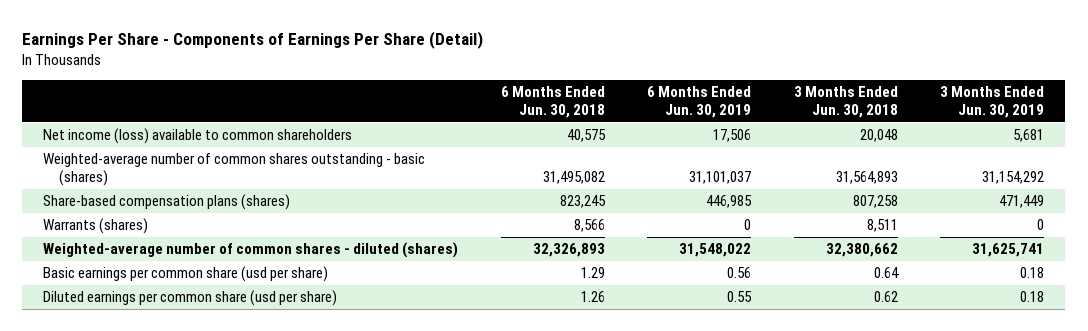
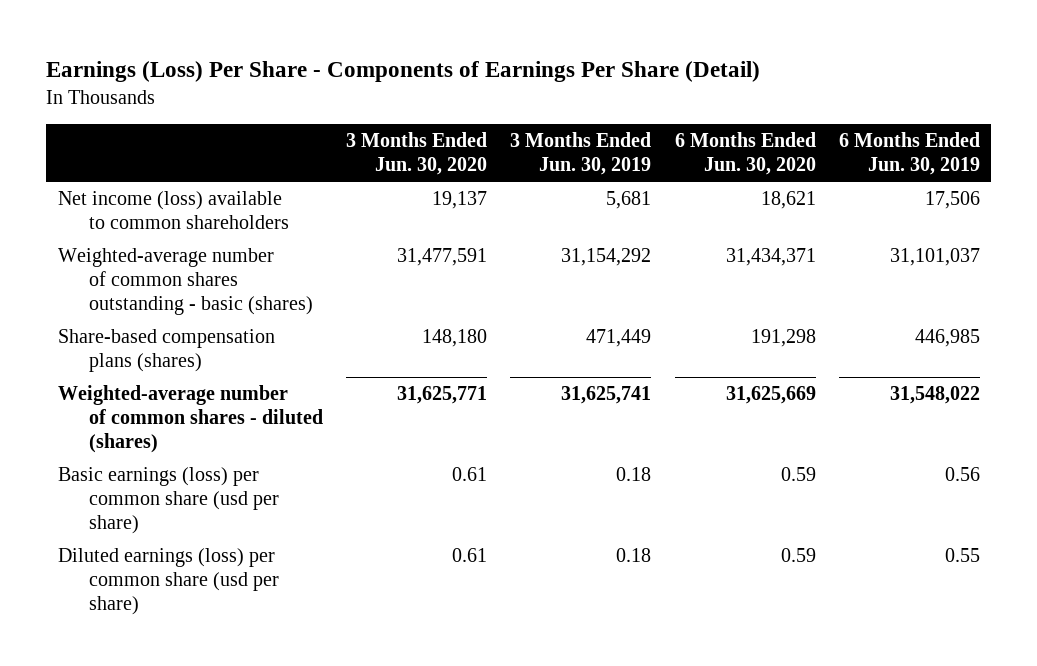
[22,31,484,50] Earnings Per Share - Components of Earnings Per Share (Detail) -> [45,61,760,83] Earnings (Loss) Per Share - Components of Earnings Per Share (Detail)
[500,86,605,119] 6 Months Ended Jun. 30, 2018 -> none
[793,86,898,119] 3 Months Ended Jun. 30, 2018 -> none
none -> [346,132,488,176] 3 Months Ended Jun. 30, 2020
none -> [674,132,816,176] 6 Months Ended Jun. 30, 2020
[43,218,149,235] Warrants (shares) -> none
[43,266,329,283] Basic earnings per common share (usd per share) -> [57,466,280,534] Basic earnings (loss) per common share (usd per share)
[43,290,338,307] Diluted earnings per common share (usd per share) -> [57,547,280,615] Diluted earnings (loss) per common share (usd per share)

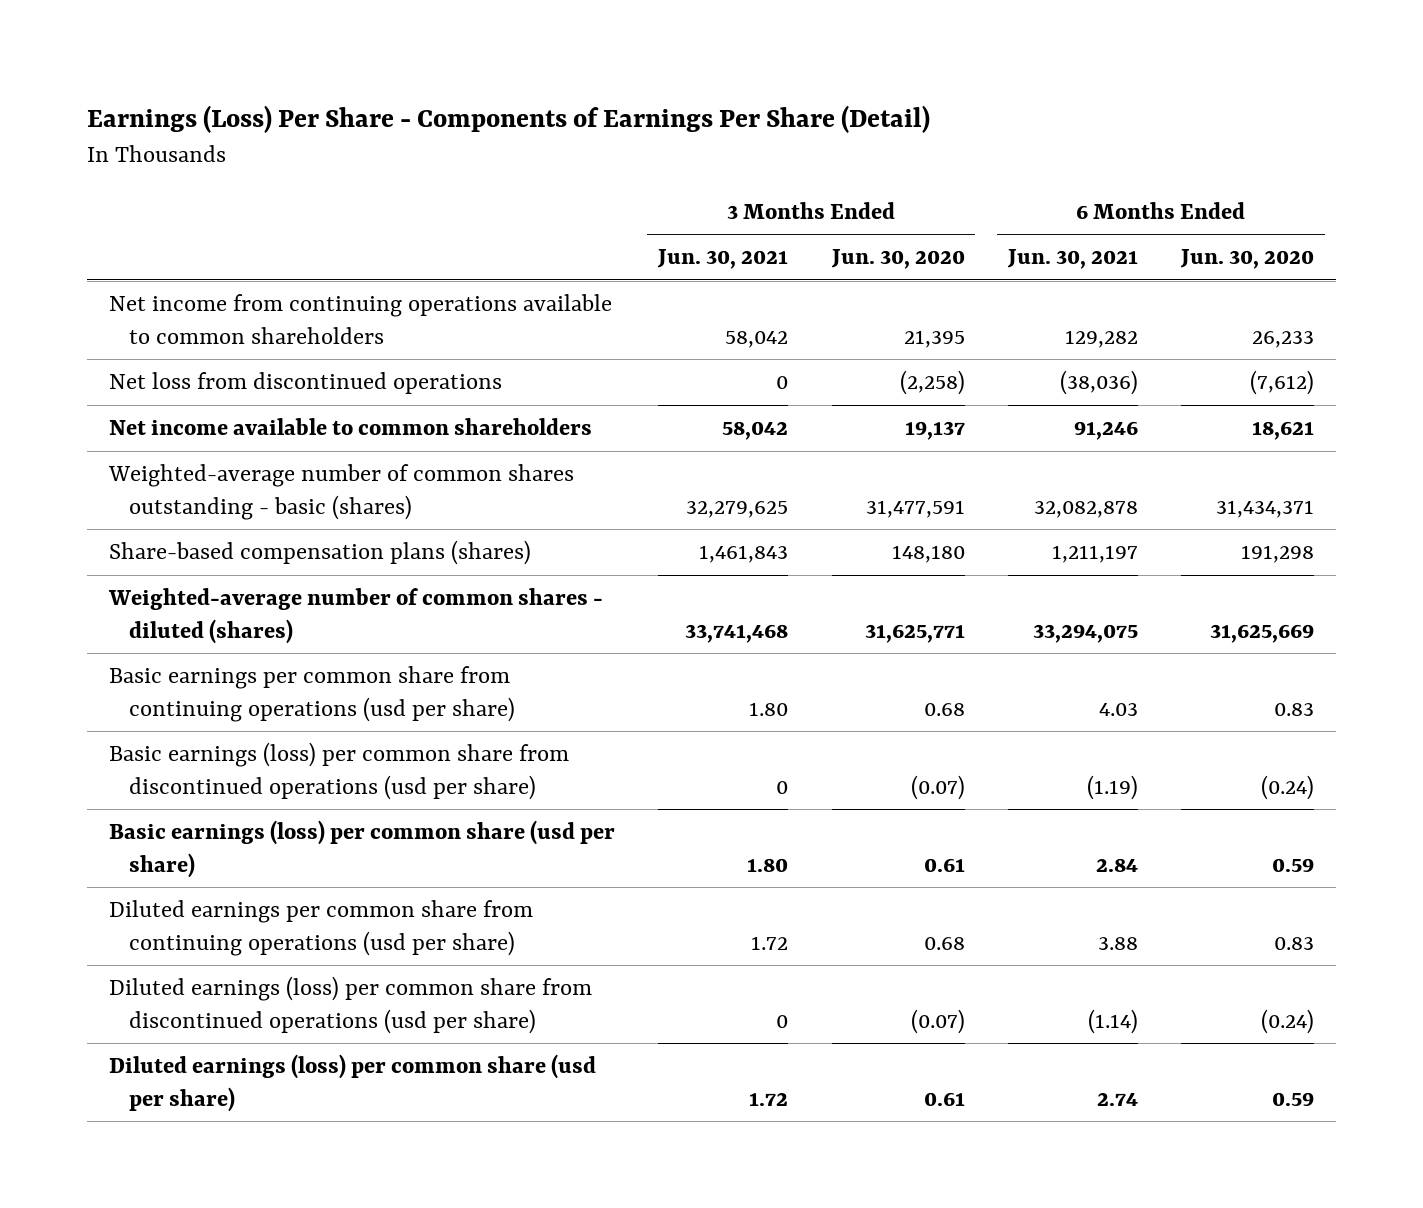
[510,132,652,176] 3 Months Ended Jun. 30, 2019 -> none
[838,132,980,176] 6 Months Ended Jun. 30, 2019 -> none
none -> [657,249,789,270] Jun. 30, 2021
none -> [1006,249,1138,270] Jun. 30, 2021
none -> [108,294,612,344] Net income from continuing operations available to common shareholders
none -> [108,372,502,395] Net loss from discontinued operations
[57,190,290,229] Net income (loss) available to common shareholders -> [108,418,592,436] Net income available to common shareholders
none -> [108,666,516,722] Basic earnings per common share from continuing operations (usd per share)
none -> [108,742,569,800] Basic earnings (loss) per common share from discontinued operations (usd per share)
none -> [108,900,533,956] Diluted earnings per common share from continuing operations (usd per share)
none -> [108,976,592,1034] Diluted earnings (loss) per common share from discontinued operations (usd per share)

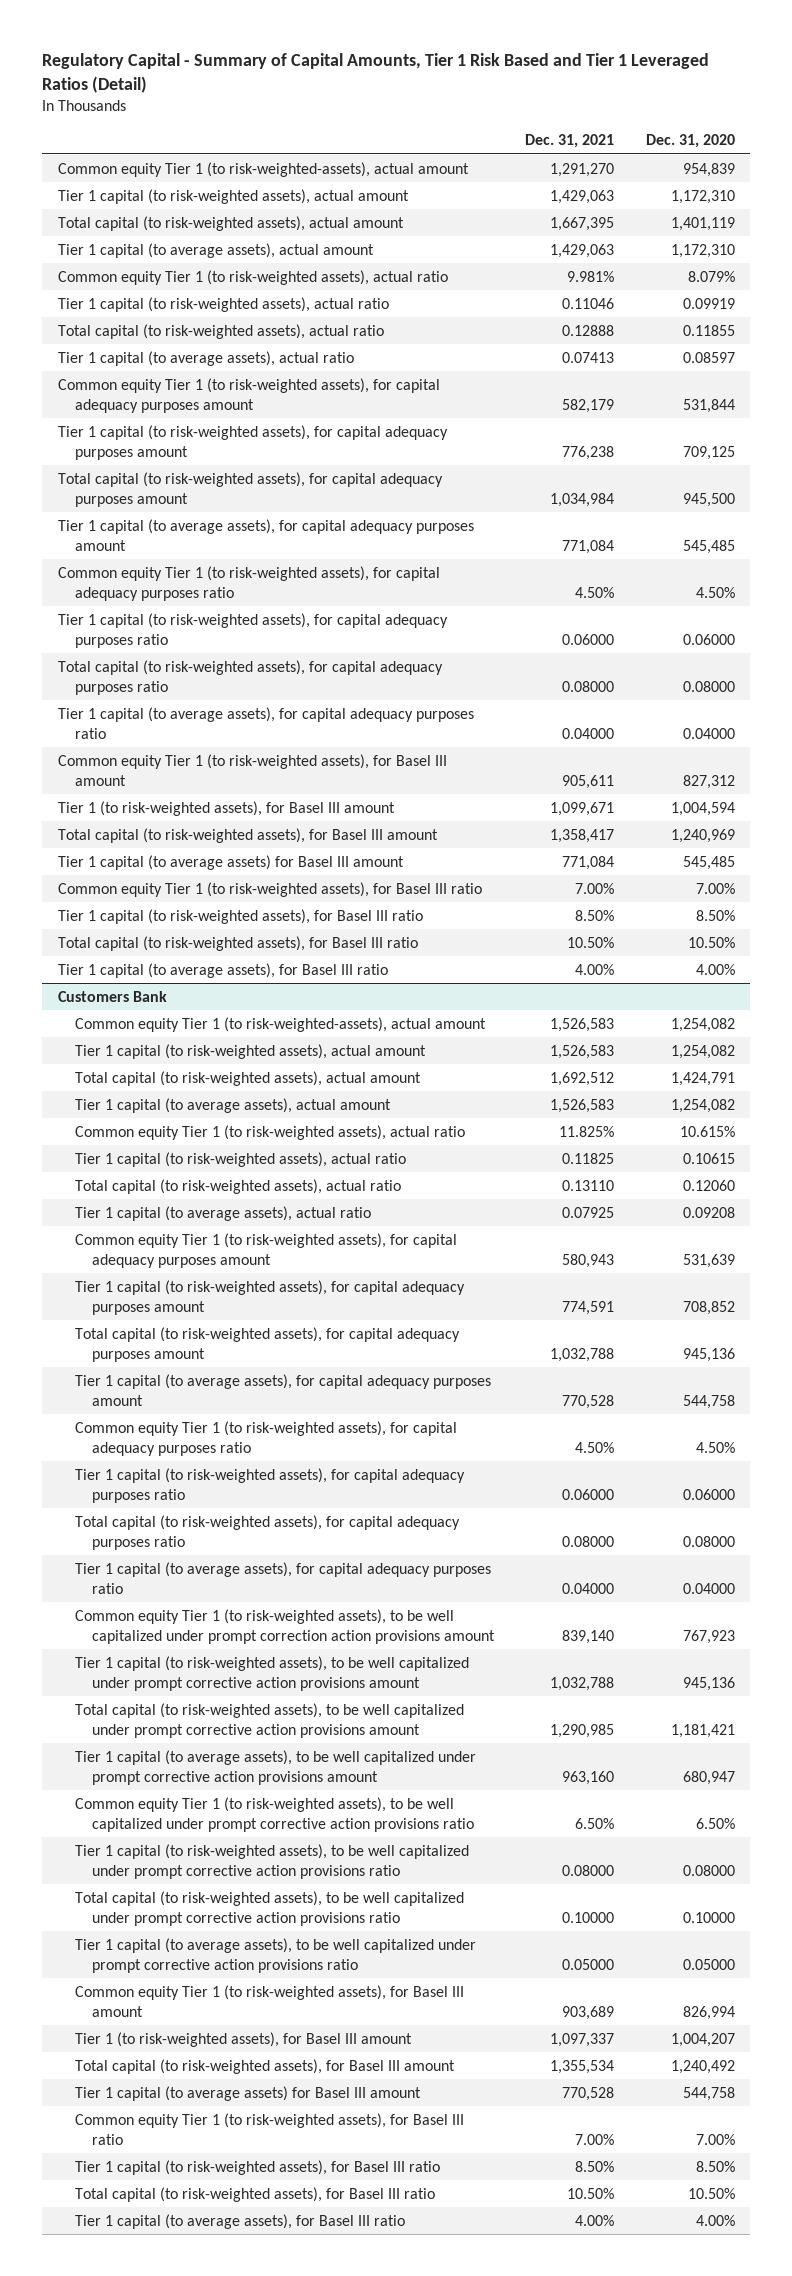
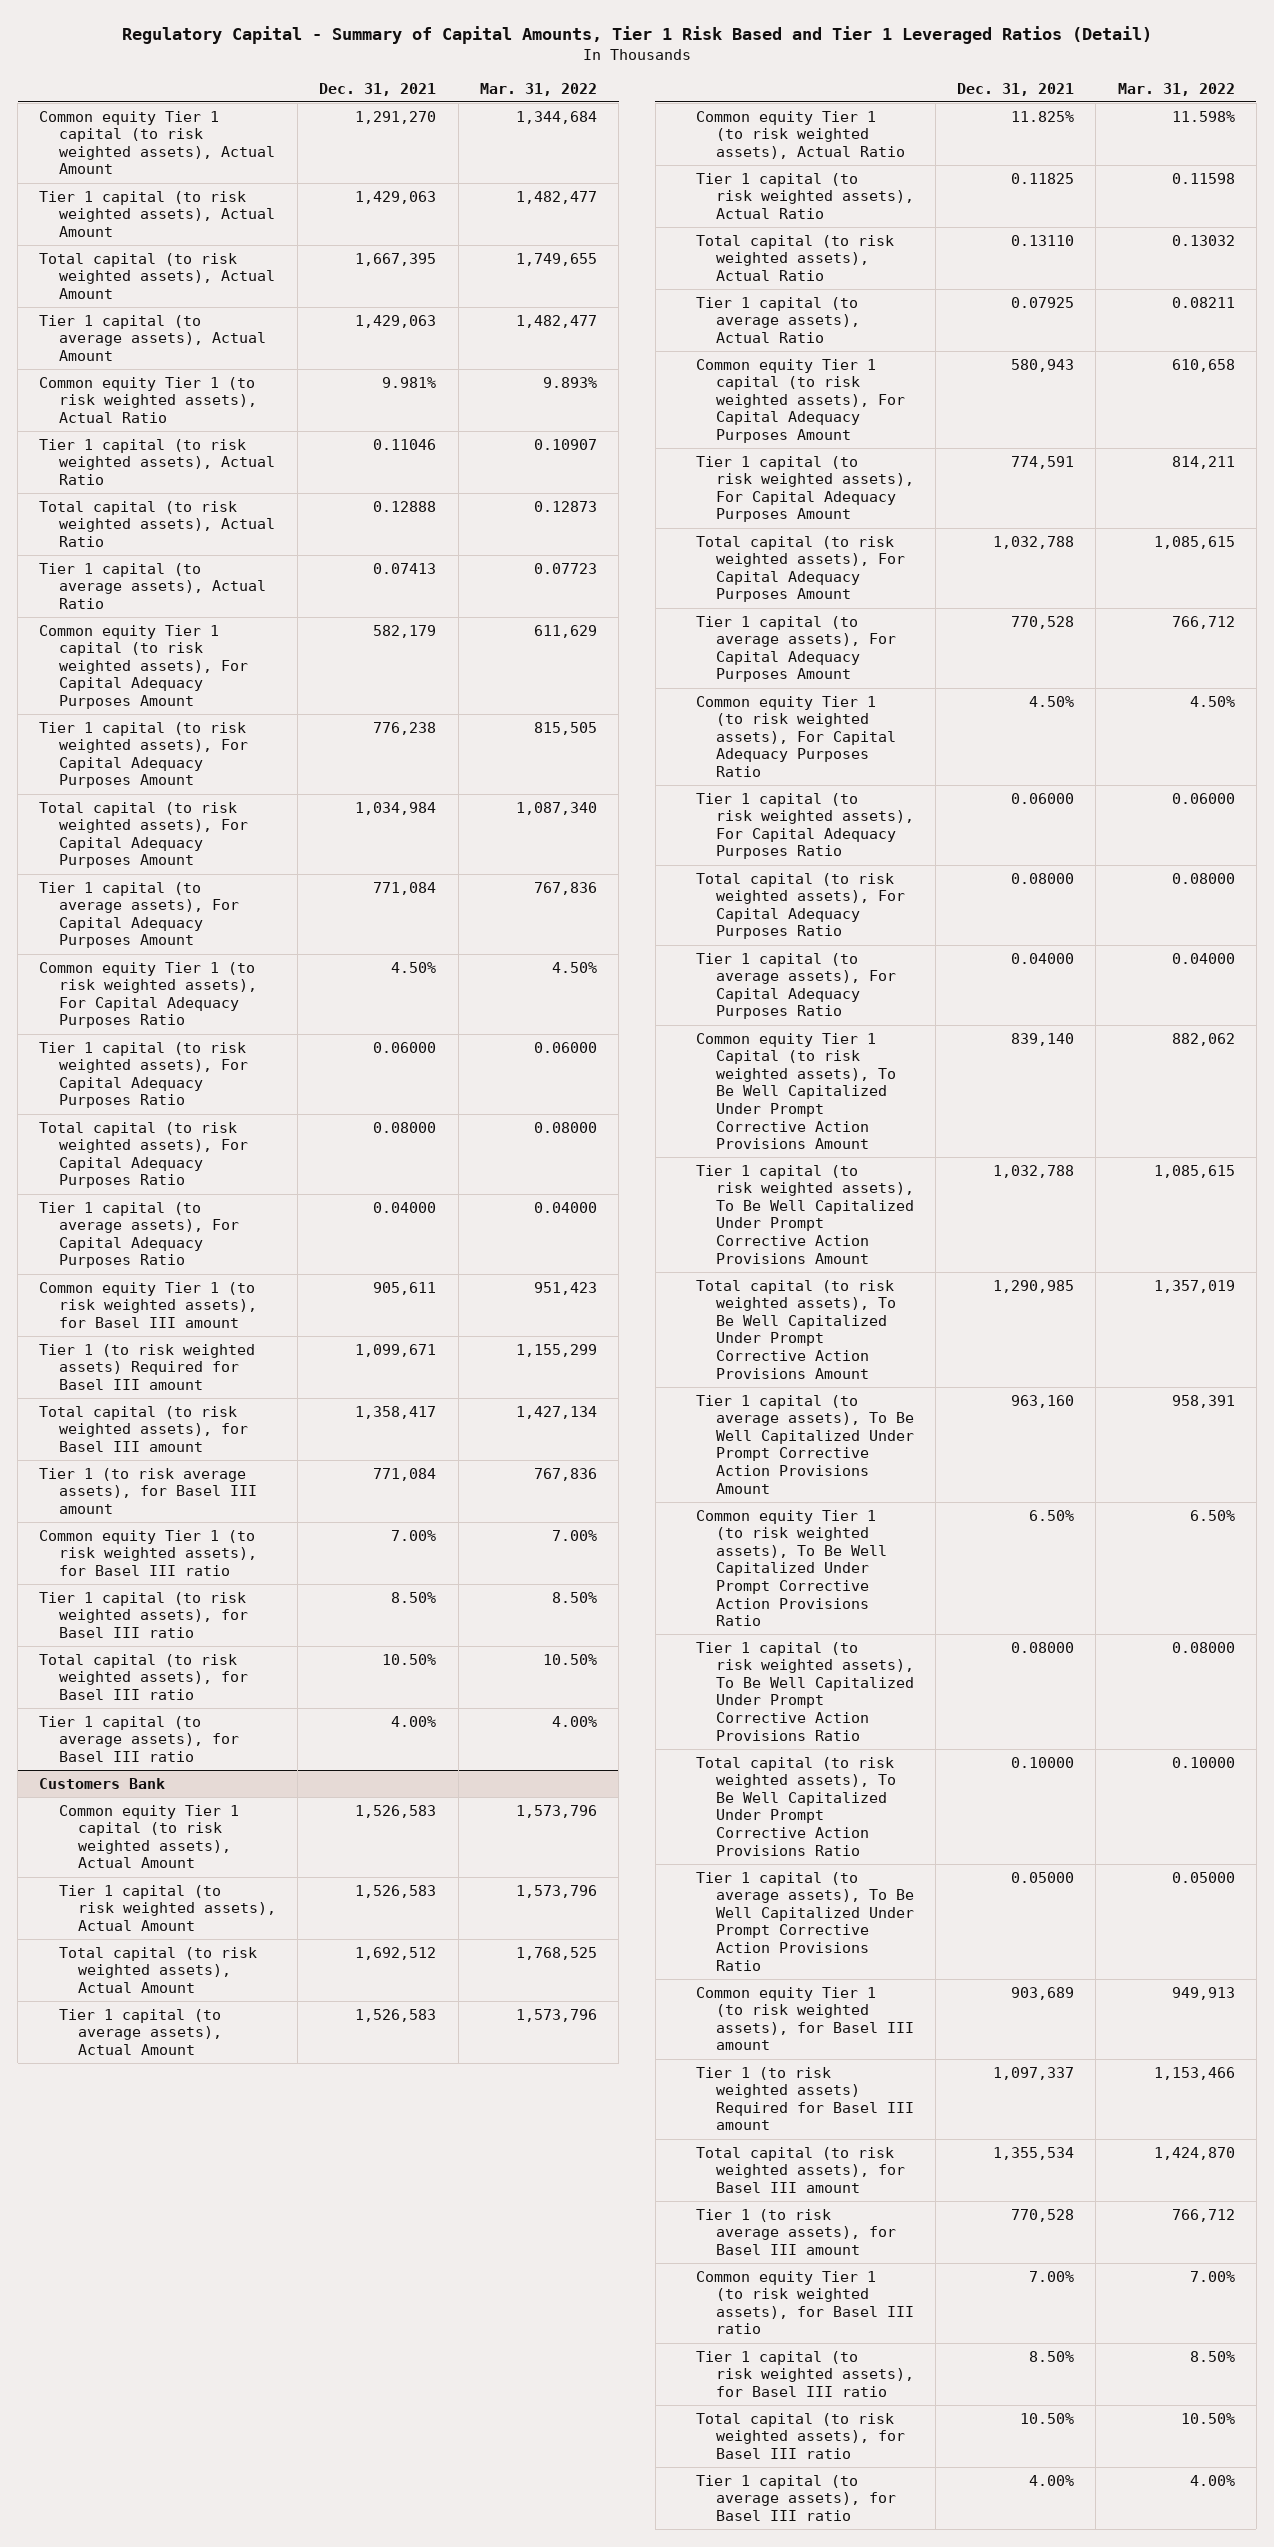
[645,134,735,149] Dec. 31, 2020 -> none
none -> [479,82,597,96] Mar. 31, 2022
[57,161,469,177] Common equity Tier 1 (to risk-weighted-assets), actual amount -> [39,110,275,175] Common equity Tier 1 capital (to risk weighted assets), Actual Amount
[57,188,409,204] Tier 1 capital (to risk-weighted assets), actual amount -> [39,190,275,237] Tier 1 capital (to risk weighted assets), Actual Amount
[57,215,404,231] Total capital (to risk-weighted assets), actual amount -> [39,252,275,299] Total capital (to risk weighted assets), Actual Amount
[57,242,374,258] Tier 1 capital (to average assets), actual amount -> [39,314,266,361] Tier 1 capital (to average assets), Actual Amount
[57,269,448,285] Common equity Tier 1 (to risk-weighted assets), actual ratio -> [39,376,257,423] Common equity Tier 1 (to risk weighted assets), Actual Ratio
[57,296,389,312] Tier 1 capital (to risk-weighted assets), actual ratio -> [39,438,275,485] Tier 1 capital (to risk weighted assets), Actual Ratio
[57,323,384,339] Total capital (to risk-weighted assets), actual ratio -> [39,500,275,547] Total capital (to risk weighted assets), Actual Ratio
[57,350,354,366] Tier 1 capital (to average assets), actual ratio -> [39,562,266,609] Tier 1 capital (to average assets), Actual Ratio
[57,377,440,413] Common equity Tier 1 (to risk-weighted assets), for capital adequacy purposes amount -> [39,624,248,710] Common equity Tier 1 capital (to risk weighted assets), For Capital Adequacy Purposes Amount
[57,424,448,460] Tier 1 capital (to risk-weighted assets), for capital adequacy purposes amount -> [39,721,248,789] Tier 1 capital (to risk weighted assets), For Capital Adequacy Purposes Amount
[57,471,443,507] Total capital (to risk-weighted assets), for capital adequacy purposes amount -> [39,801,248,869] Total capital (to risk weighted assets), For Capital Adequacy Purposes Amount
[57,518,474,551] Tier 1 capital (to average assets), for capital adequacy purposes amount -> [39,881,239,949] Tier 1 capital (to average assets), For Capital Adequacy Purposes Amount
[57,565,440,601] Common equity Tier 1 (to risk-weighted assets), for capital adequacy purposes ratio -> [39,961,257,1029] Common equity Tier 1 (to risk weighted assets), For Capital Adequacy Purposes Ratio
[57,612,448,648] Tier 1 capital (to risk-weighted assets), for capital adequacy purposes ratio -> [39,1041,248,1109] Tier 1 capital (to risk weighted assets), For Capital Adequacy Purposes Ratio
[57,659,443,695] Total capital (to risk-weighted assets), for capital adequacy purposes ratio -> [39,1121,248,1189] Total capital (to risk weighted assets), For Capital Adequacy Purposes Ratio
[57,706,474,739] Tier 1 capital (to average assets), for capital adequacy purposes ratio -> [39,1201,239,1269] Tier 1 capital (to average assets), For Capital Adequacy Purposes Ratio
[57,753,447,786] Common equity Tier 1 (to risk-weighted assets), for Basel III amount -> [39,1281,257,1328] Common equity Tier 1 (to risk weighted assets), for Basel III amount
[57,800,395,816] Tier 1 (to risk-weighted assets), for Basel III amount -> [39,1343,256,1390] Tier 1 (to risk weighted assets) Required for Basel III amount
[57,827,438,843] Total capital (to risk-weighted assets), for Basel III amount -> [39,1405,248,1452] Total capital (to risk weighted assets), for Basel III amount
[57,854,404,870] Tier 1 capital (to average assets) for Basel III amount -> [39,1467,257,1514] Tier 1 (to risk average assets), for Basel III amount
[57,881,482,897] Common equity Tier 1 (to risk-weighted assets), for Basel III ratio -> [39,1529,257,1576] Common equity Tier 1 (to risk weighted assets), for Basel III ratio
[57,908,423,924] Tier 1 capital (to risk-weighted assets), for Basel III ratio -> [39,1591,248,1638] Tier 1 capital (to risk weighted assets), for Basel III ratio
[57,935,418,951] Total capital (to risk-weighted assets), for Basel III ratio -> [39,1653,248,1700] Total capital (to risk weighted assets), for Basel III ratio
[74,1016,486,1032] Common equity Tier 1 (to risk-weighted-assets), actual amount -> [58,1804,239,1869] Common equity Tier 1 capital (to risk weighted assets), Actual Amount
[74,1043,426,1059] Tier 1 capital (to risk-weighted assets), actual amount -> [58,1884,276,1931] Tier 1 capital (to risk weighted assets), Actual Amount
[74,1070,421,1086] Total capital (to risk-weighted assets), actual amount -> [58,1946,257,1993] Total capital (to risk weighted assets), Actual Amount
[74,1097,391,1113] Tier 1 capital (to average assets), actual amount -> [58,2008,222,2055] Tier 1 capital (to average assets), Actual Amount
[74,1124,465,1140] Common equity Tier 1 (to risk-weighted assets), actual ratio -> [696,110,905,159] Common equity Tier 1 (to risk weighted assets), Actual Ratio
[74,1151,406,1167] Tier 1 capital (to risk-weighted assets), actual ratio -> [696,172,914,219] Tier 1 capital (to risk weighted assets), Actual Ratio
[74,1178,401,1194] Total capital (to risk-weighted assets), actual ratio -> [696,234,895,281] Total capital (to risk weighted assets), Actual Ratio
[74,1205,371,1221] Tier 1 capital (to average assets), actual ratio -> [696,296,860,343] Tier 1 capital (to average assets), Actual Ratio
[74,1232,457,1268] Common equity Tier 1 (to risk-weighted assets), for capital adequacy purposes amount -> [696,358,905,444] Common equity Tier 1 capital (to risk weighted assets), For Capital Adequacy Purposes Amount
[74,1279,465,1315] Tier 1 capital (to risk-weighted assets), for capital adequacy purposes amount -> [696,455,914,523] Tier 1 capital (to risk weighted assets), For Capital Adequacy Purposes Amount
[74,1326,460,1362] Total capital (to risk-weighted assets), for capital adequacy purposes amount -> [696,535,905,603] Total capital (to risk weighted assets), For Capital Adequacy Purposes Amount
[74,1373,491,1406] Tier 1 capital (to average assets), for capital adequacy purposes amount -> [696,615,896,683] Tier 1 capital (to average assets), For Capital Adequacy Purposes Amount
[74,1420,457,1456] Common equity Tier 1 (to risk-weighted assets), for capital adequacy purposes ratio -> [696,695,896,778] Common equity Tier 1 (to risk weighted assets), For Capital Adequacy Purposes Ratio
[74,1467,465,1503] Tier 1 capital (to risk-weighted assets), for capital adequacy purposes ratio -> [696,792,914,860] Tier 1 capital (to risk weighted assets), For Capital Adequacy Purposes Ratio
[74,1514,460,1550] Total capital (to risk-weighted assets), for capital adequacy purposes ratio -> [696,872,905,940] Total capital (to risk weighted assets), For Capital Adequacy Purposes Ratio
[74,1561,491,1594] Tier 1 capital (to average assets), for capital adequacy purposes ratio -> [696,952,896,1020] Tier 1 capital (to average assets), For Capital Adequacy Purposes Ratio
[74,1608,495,1644] Common equity Tier 1 (to risk-weighted assets), to be well capitalized under prompt correction action provisions amount -> [696,1032,896,1150] Common equity Tier 1 Capital (to risk weighted assets), To Be Well Capitalized Under Prompt Corrective Action Provisions Amount
[74,1655,469,1691] Tier 1 capital (to risk-weighted assets), to be well capitalized under prompt corrective action provisions amount -> [696,1164,914,1264] Tier 1 capital (to risk weighted assets), To Be Well Capitalized Under Prompt Corrective Action Provisions Amount
[74,1702,464,1738] Total capital (to risk-weighted assets), to be well capitalized under prompt corrective action provisions amount -> [696,1279,896,1379] Total capital (to risk weighted assets), To Be Well Capitalized Under Prompt Corrective Action Provisions Amount
[74,1749,476,1785] Tier 1 capital (to average assets), to be well capitalized under prompt corrective action provisions amount -> [696,1394,914,1494] Tier 1 capital (to average assets), To Be Well Capitalized Under Prompt Corrective Action Provisions Amount
[74,1796,474,1832] Common equity Tier 1 (to risk-weighted assets), to be well capitalized under prompt corrective action provisions ratio -> [696,1509,887,1627] Common equity Tier 1 (to risk weighted assets), To Be Well Capitalized Under Prompt Corrective Action Provisions Ratio
[74,1843,469,1879] Tier 1 capital (to risk-weighted assets), to be well capitalized under prompt corrective action provisions ratio -> [696,1641,914,1741] Tier 1 capital (to risk weighted assets), To Be Well Capitalized Under Prompt Corrective Action Provisions Ratio
[74,1890,464,1926] Total capital (to risk-weighted assets), to be well capitalized under prompt corrective action provisions ratio -> [696,1756,896,1856] Total capital (to risk weighted assets), To Be Well Capitalized Under Prompt Corrective Action Provisions Ratio
[74,1937,476,1973] Tier 1 capital (to average assets), to be well capitalized under prompt corrective action provisions ratio -> [696,1871,914,1971] Tier 1 capital (to average assets), To Be Well Capitalized Under Prompt Corrective Action Provisions Ratio
[74,1984,464,2017] Common equity Tier 1 (to risk-weighted assets), for Basel III amount -> [696,1986,914,2051] Common equity Tier 1 (to risk weighted assets), for Basel III amount
[74,2031,412,2047] Tier 1 (to risk-weighted assets), for Basel III amount -> [696,2066,914,2131] Tier 1 (to risk weighted assets) Required for Basel III amount
[74,2058,455,2074] Total capital (to risk-weighted assets), for Basel III amount -> [696,2146,905,2193] Total capital (to risk weighted assets), for Basel III amount
[74,2085,421,2101] Tier 1 capital (to average assets) for Basel III amount -> [696,2208,896,2255] Tier 1 (to risk average assets), for Basel III amount
[74,2112,464,2145] Common equity Tier 1 (to risk-weighted assets), for Basel III ratio -> [696,2270,914,2335] Common equity Tier 1 (to risk weighted assets), for Basel III ratio
[74,2159,440,2175] Tier 1 capital (to risk-weighted assets), for Basel III ratio -> [696,2350,914,2397] Tier 1 capital (to risk weighted assets), for Basel III ratio
[74,2186,435,2202] Total capital (to risk-weighted assets), for Basel III ratio -> [696,2412,905,2459] Total capital (to risk weighted assets), for Basel III ratio

